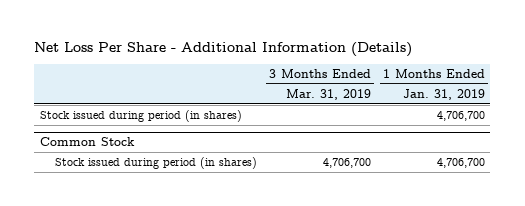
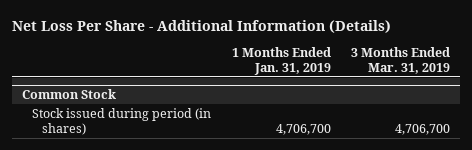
[39,110,242,123] Stock issued during period (in shares) -> none

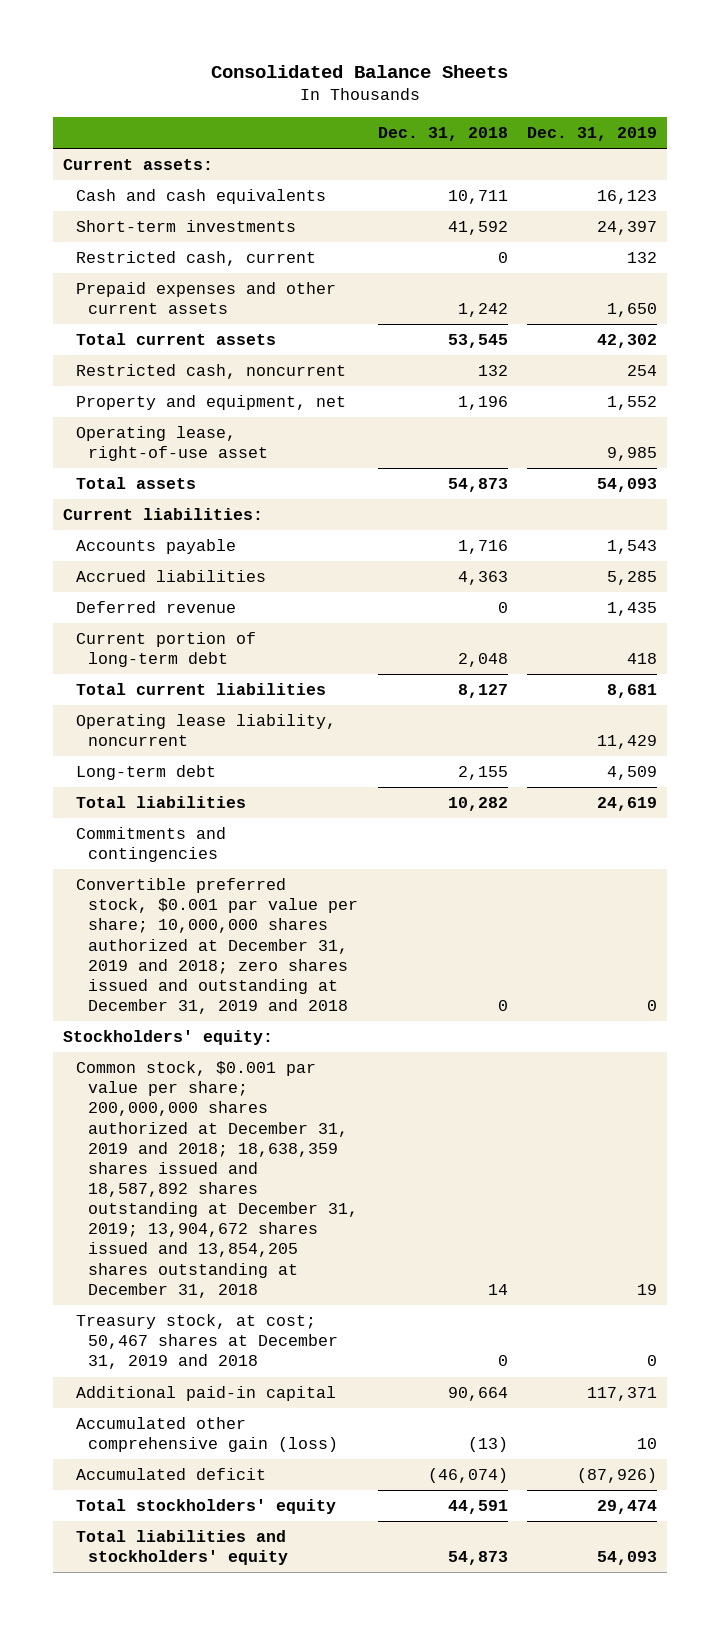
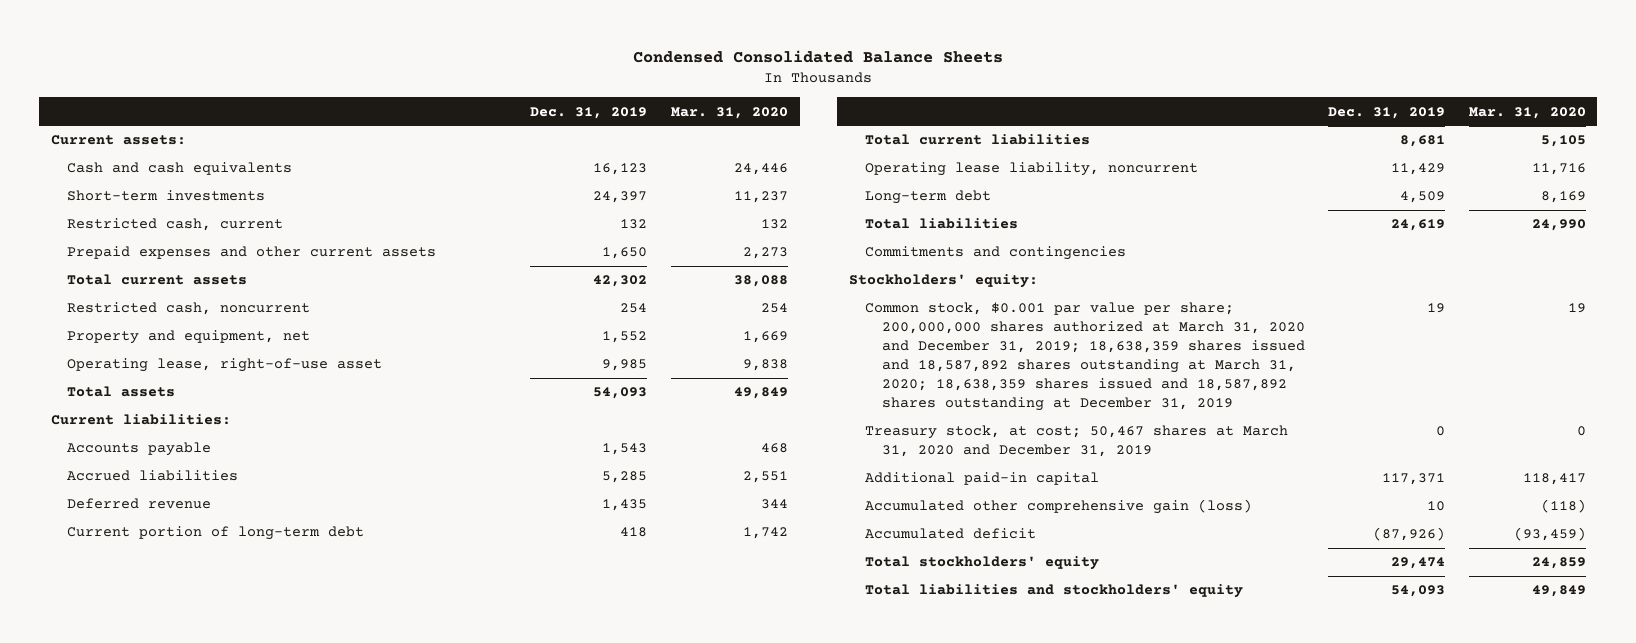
[210,65,508,79] Consolidated Balance Sheets -> [633,50,1004,64] Condensed Consolidated Balance Sheets
[377,126,508,141] Dec. 31, 2018 -> none
none -> [670,106,788,119] Mar. 31, 2020
[75,878,359,1015] Convertible preferred stock, $0.001 par value per share; 10,000,000 shares authorized at December 31, 2019 and 2018; zero shares issued and outstanding at December 31, 2019 and 2018 -> none
[75,1061,359,1298] Common stock, $0.001 par value per share; 200,000,000 shares authorized at December 31, 2019 and 2018; 18,638,359 shares issued and 18,587,892 shares outstanding at December 31, 2019; 13,904,672 shares issued and 13,854,205 shares outstanding at December 31, 2018 -> [865,302,1305,412] Common stock, $0.001 par value per share; 200,000,000 shares authorized at March 31, 2020 and December 31, 2019; 18,638,359 shares issued and 18,587,892 shares outstanding at March 31, 2020; 18,638,359 shares issued and 18,587,892 shares outstanding at December 31, 2019
[75,1314,339,1370] Treasury stock, at cost; 50,467 shares at December 31, 2019 and 2018 -> [865,425,1289,458] Treasury stock, at cost; 50,467 shares at March 31, 2020 and December 31, 2019

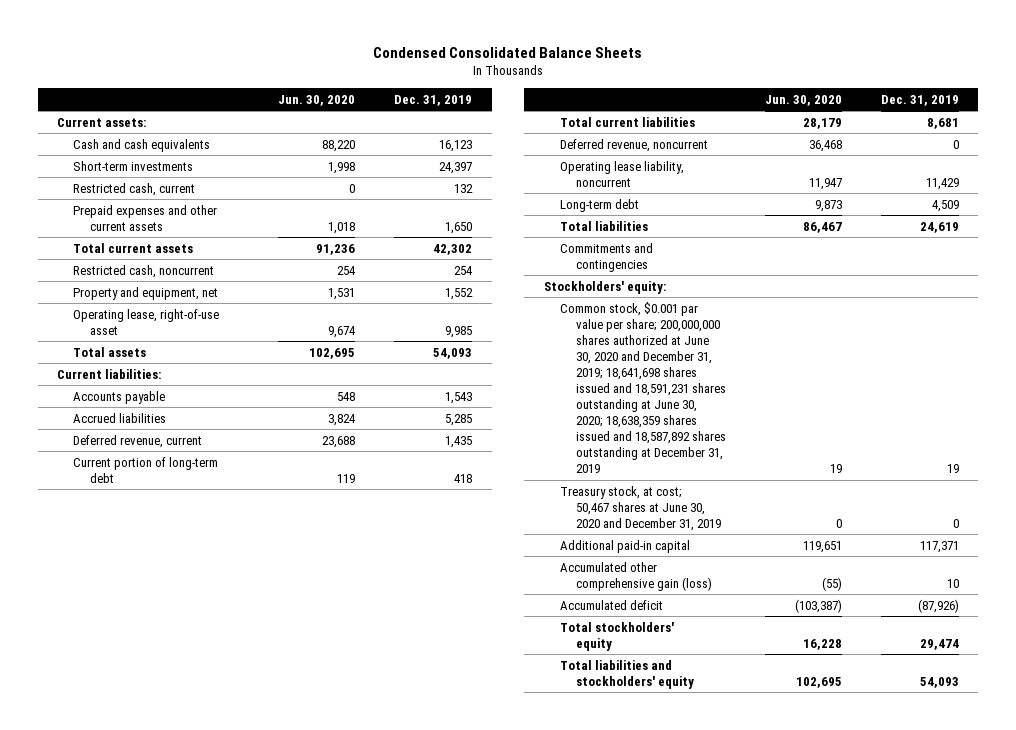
[670,106,788,119] Mar. 31, 2020 -> none
none -> [278,95,356,107] Jun. 30, 2020
[67,498,212,510] Deferred revenue -> [73,434,203,448] Deferred revenue, current
none -> [559,138,708,152] Deferred revenue, noncurrent
[865,302,1305,412] Common stock, $0.001 par value per share; 200,000,000 shares authorized at March 31, 2020 and December 31, 2019; 18,638,359 shares issued and 18,587,892 shares outstanding at March 31, 2020; 18,638,359 shares issued and 18,587,892 shares outstanding at December 31, 2019 -> [559,301,726,474] Common stock, $0.001 par value per share; 200,000,000 shares authorized at June 30, 2020 and December 31, 2019; 18,641,698 shares issued and 18,591,231 shares outstanding at June 30, 2020; 18,638,359 shares issued and 18,587,892 shares outstanding at December 31, 2019
[865,425,1289,458] Treasury stock, at cost; 50,467 shares at March 31, 2020 and December 31, 2019 -> [559,485,721,531] Treasury stock, at cost; 50,467 shares at June 30, 2020 and December 31, 2019

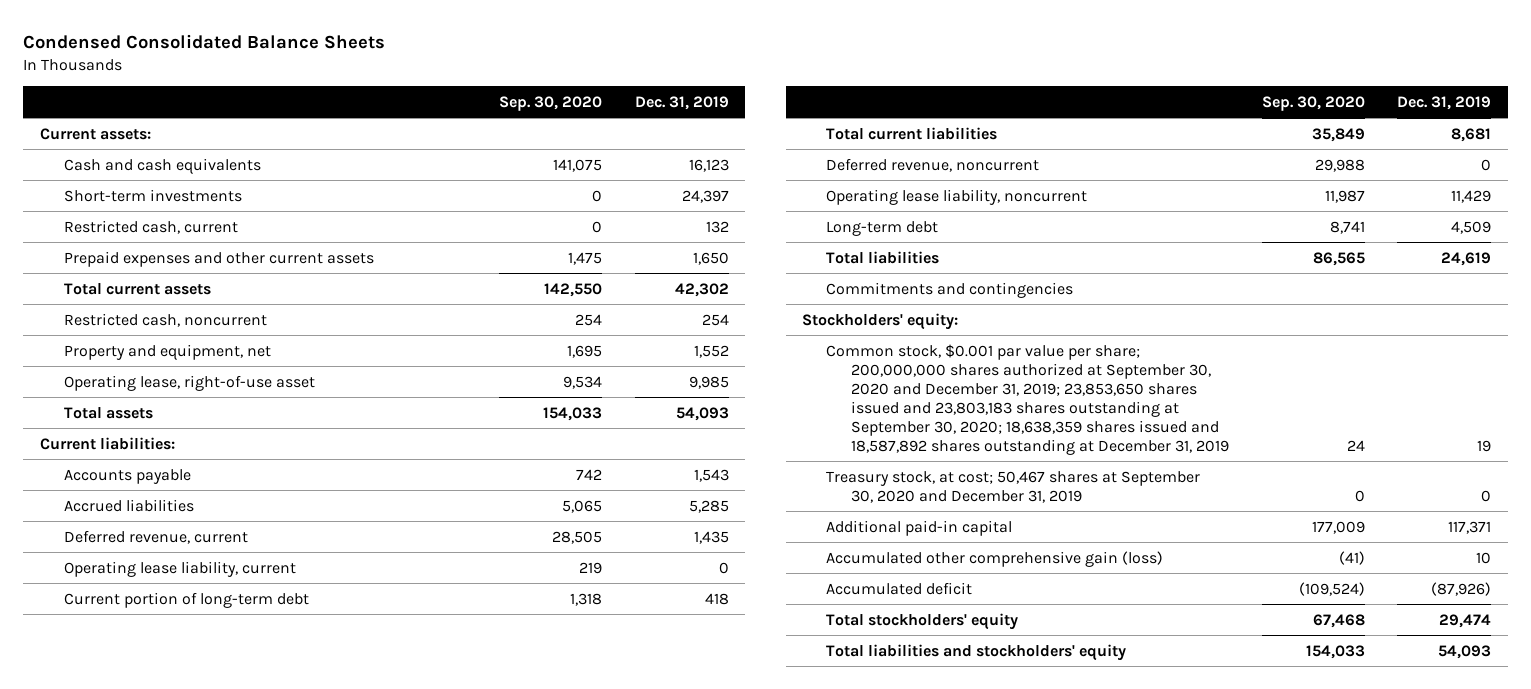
[278,95,356,107] Jun. 30, 2020 -> none
none -> [499,95,603,111] Sep. 30, 2020
none -> [64,560,297,577] Operating lease liability, current
[559,301,726,474] Common stock, $0.001 par value per share; 200,000,000 shares authorized at June 30, 2020 and December 31, 2019; 18,641,698 shares issued and 18,591,231 shares outstanding at June 30, 2020; 18,638,359 shares issued and 18,587,892 shares outstanding at December 31, 2019 -> [826,343,1229,455] Common stock, $0.001 par value per share; 200,000,000 shares authorized at September 30, 2020 and December 31, 2019; 23,853,650 shares issued and 23,803,183 shares outstanding at September 30, 2020; 18,638,359 shares issued and 18,587,892 shares outstanding at December 31, 2019
[559,485,721,531] Treasury stock, at cost; 50,467 shares at June 30, 2020 and December 31, 2019 -> [826,470,1201,503] Treasury stock, at cost; 50,467 shares at September 30, 2020 and December 31, 2019

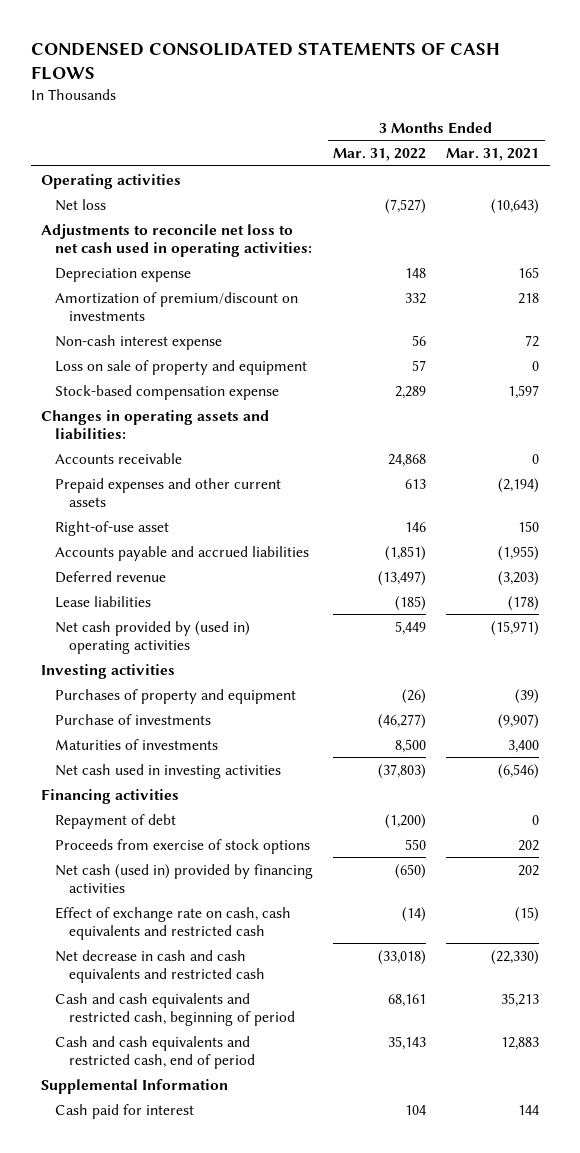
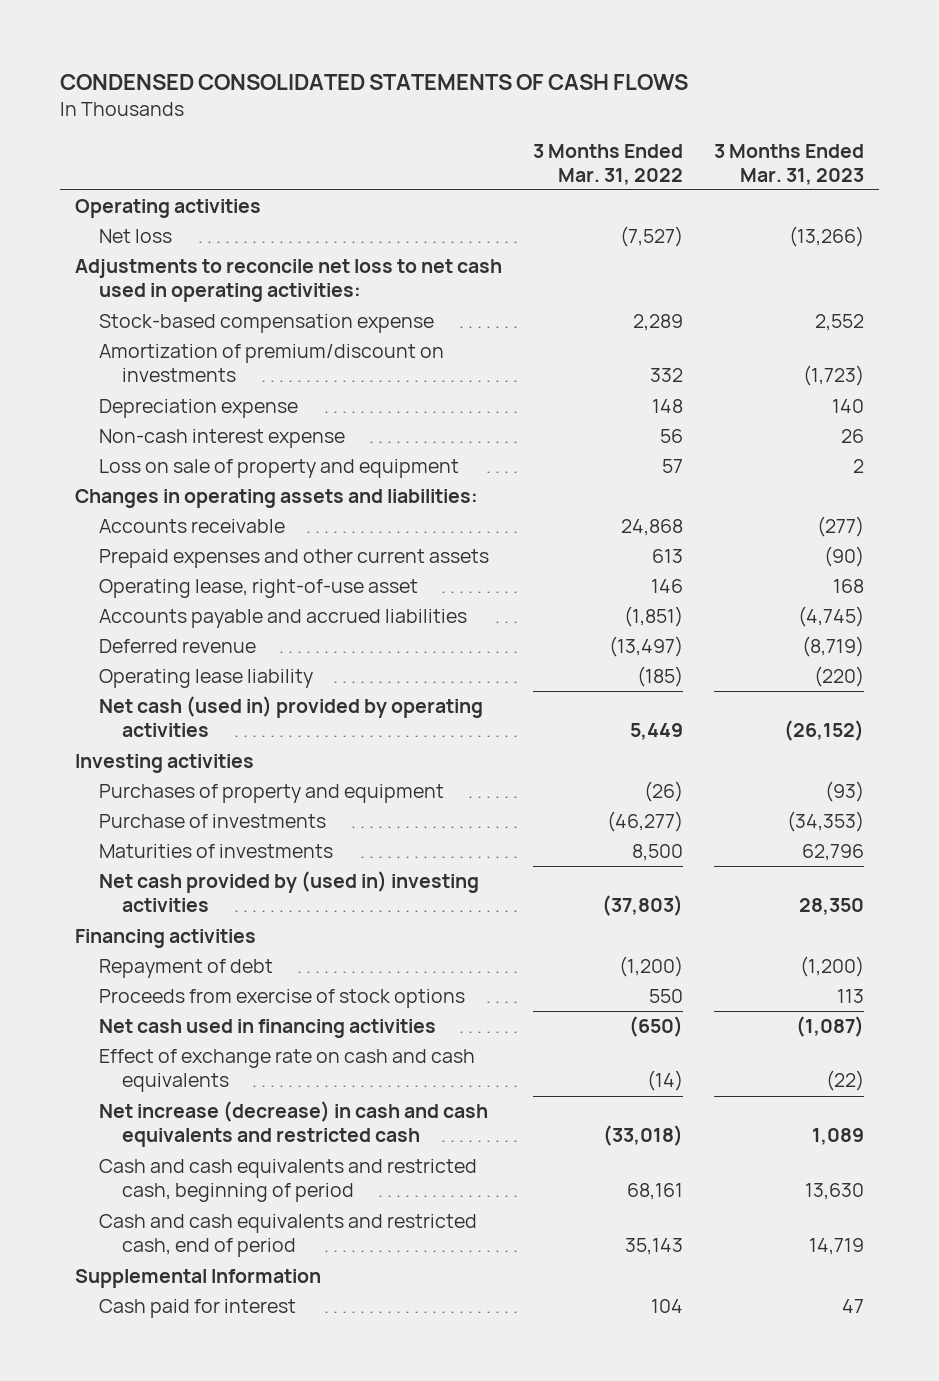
[446,148,540,162] Mar. 31, 2021 -> none
none -> [713,143,864,185] 3 Months Ended Mar. 31, 2023
[55,384,280,400] Stock-based compensation expense -> [98,314,434,334] Stock-based compensation expense
[55,267,192,282] Depreciation expense -> [98,399,298,419] Depreciation expense
[55,520,170,536] Right-of-use asset -> [98,579,418,599] Operating lease, right-of-use asset
[55,595,152,608] Lease liabilities -> [98,669,313,689] Operating lease liability
[55,620,251,654] Net cash provided by (used in) operating activities -> [98,696,483,738] Net cash (used in) provided by operating activities
[55,763,282,779] Net cash used in investing activities -> [98,871,479,913] Net cash provided by (used in) investing activities
[55,863,314,893] Net cash (used in) provided by financing activities -> [98,1019,436,1039] Net cash used in financing activities
[55,906,292,940] Effect of exchange rate on cash, cash equivalents and restricted cash -> [98,1049,475,1093] Effect of exchange rate on cash and cash equivalents
[55,949,266,983] Net decrease in cash and cash equivalents and restricted cash -> [98,1101,488,1148] Net increase (decrease) in cash and cash equivalents and restricted cash

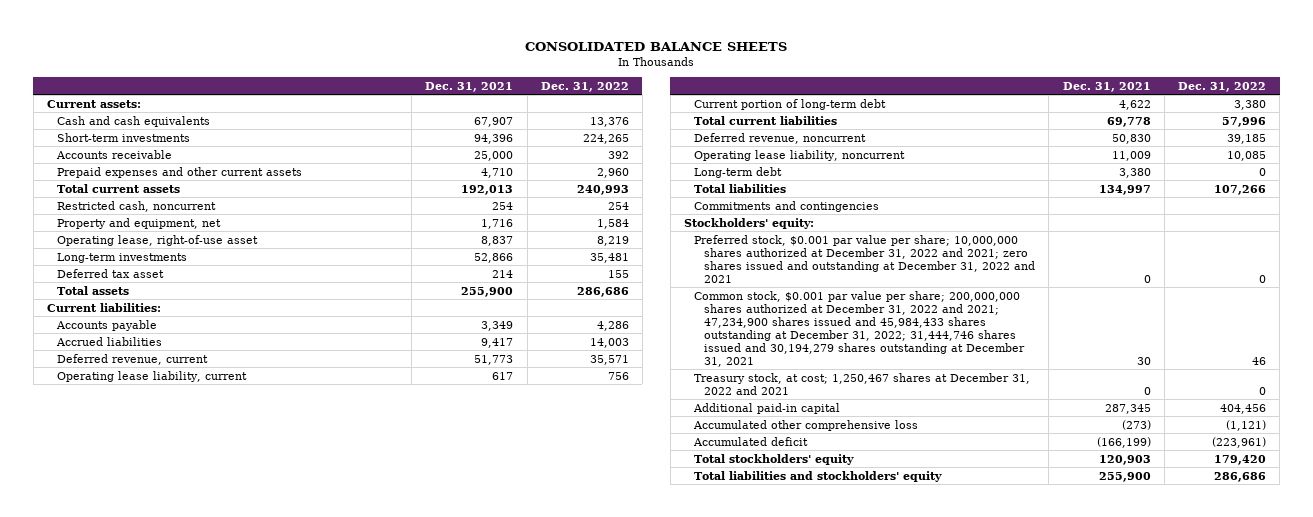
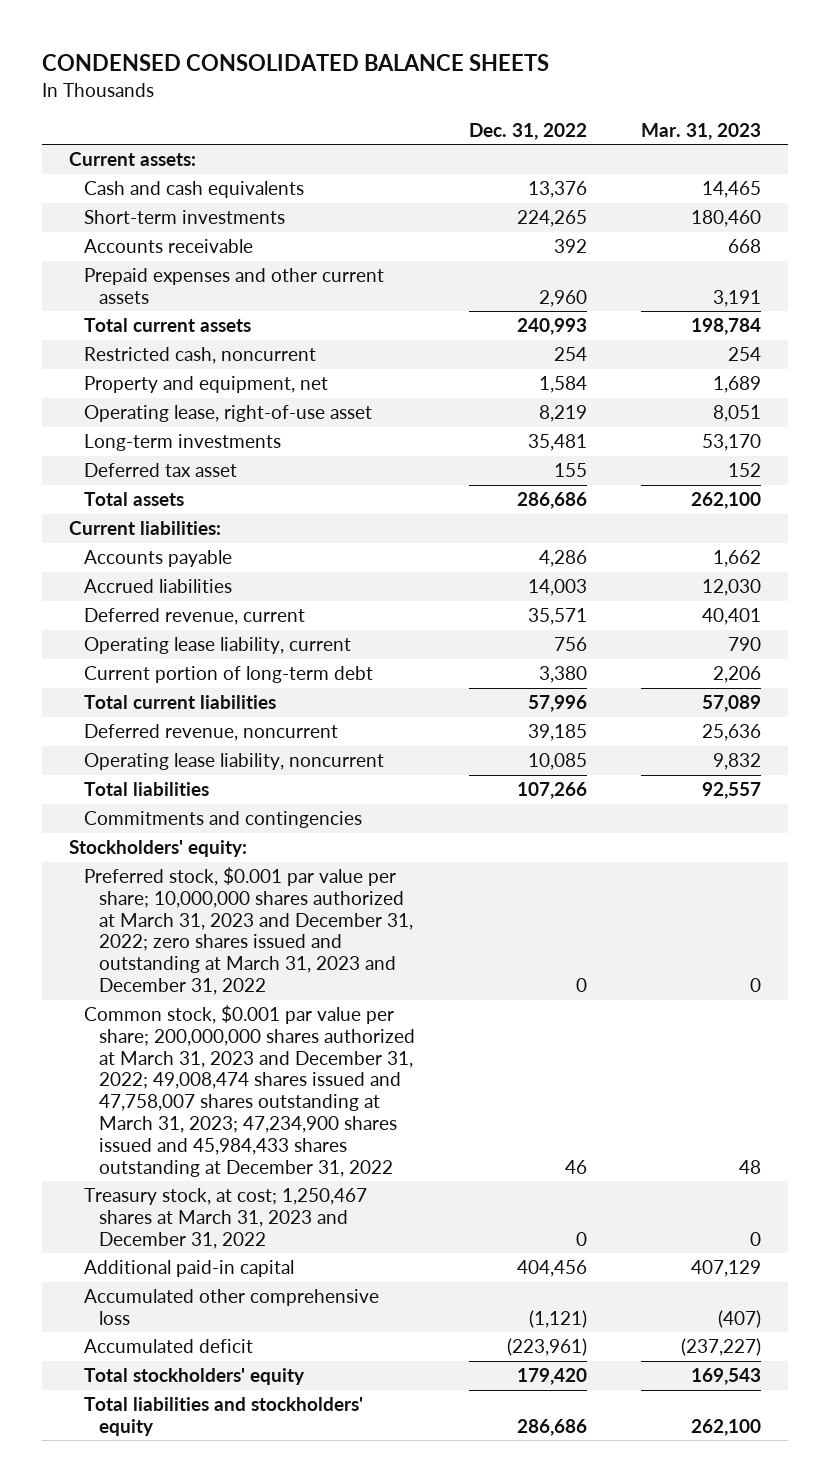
[525,41,788,51] CONSOLIDATED BALANCE SHEETS -> [42,54,550,72] CONDENSED CONSOLIDATED BALANCE SHEETS
[425,81,514,92] Dec. 31, 2021 -> none
none -> [641,122,762,140] Mar. 31, 2023
[694,166,783,178] Long-term debt -> none
[694,234,1036,283] Preferred stock, $0.001 par value per share; 10,000,000 shares authorized at December 31, 2022 and 2021; zero shares issued and outstanding at December 31, 2022 and 2021 -> [84,867,414,996] Preferred stock, $0.001 par value per share; 10,000,000 shares authorized at March 31, 2023 and December 31, 2022; zero shares issued and outstanding at March 31, 2023 and December 31, 2022
[694,290,1026,367] Common stock, $0.001 par value per share; 200,000,000 shares authorized at December 31, 2022 and 2021; 47,234,900 shares issued and 45,984,433 shares outstanding at December 31, 2022; 31,444,746 shares issued and 30,194,279 shares outstanding at December 31, 2021 -> [84,1005,416,1177] Common stock, $0.001 par value per share; 200,000,000 shares authorized at March 31, 2023 and December 31, 2022; 49,008,474 shares issued and 47,758,007 shares outstanding at March 31, 2023; 47,234,900 shares issued and 45,984,433 shares outstanding at December 31, 2022
[694,372,1031,395] Treasury stock, at cost; 1,250,467 shares at December 31, 2022 and 2021 -> [84,1188,368,1249] Treasury stock, at cost; 1,250,467 shares at March 31, 2023 and December 31, 2022

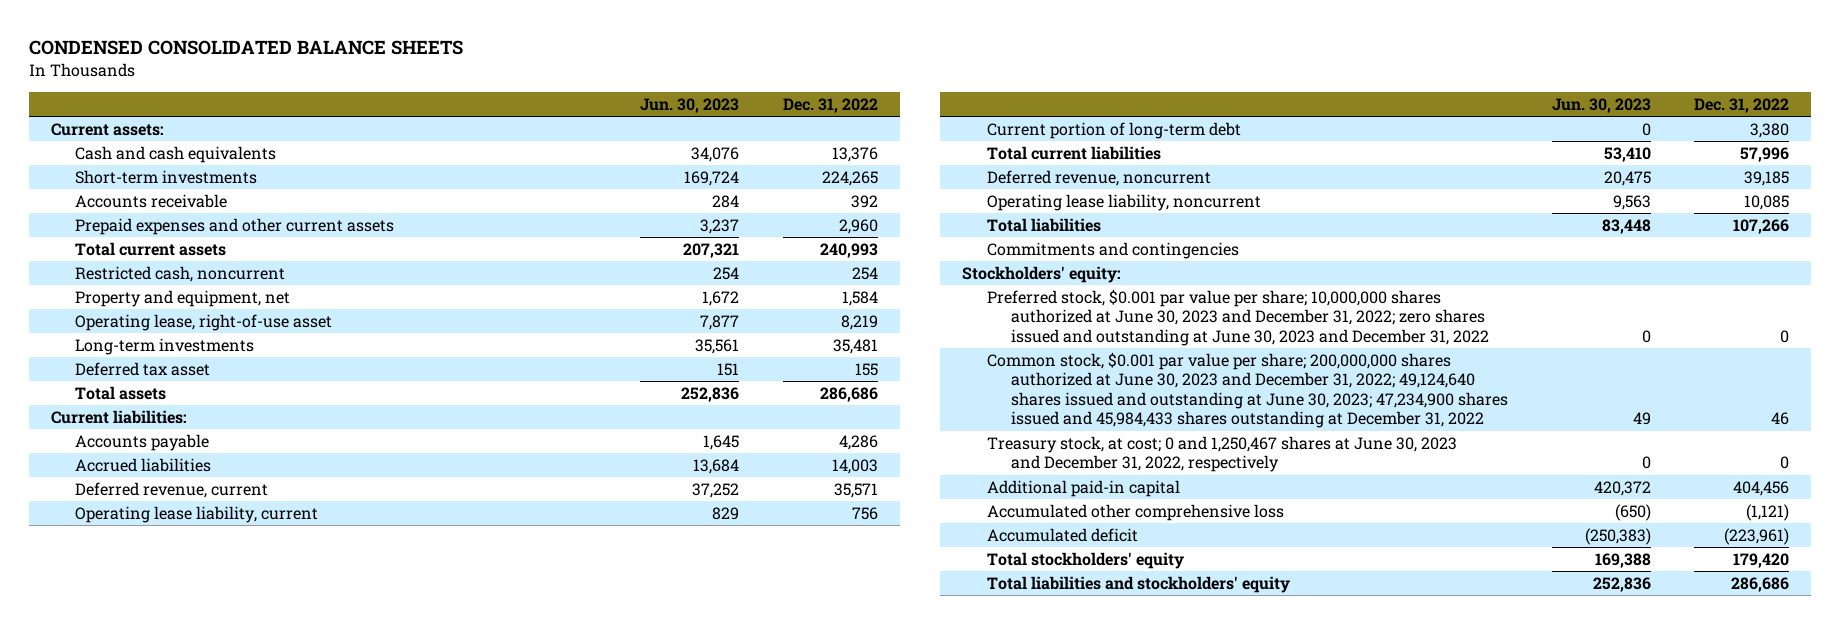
[641,122,762,140] Mar. 31, 2023 -> none
none -> [640,97,740,113] Jun. 30, 2023
[84,867,414,996] Preferred stock, $0.001 par value per share; 10,000,000 shares authorized at March 31, 2023 and December 31, 2022; zero shares issued and outstanding at March 31, 2023 and December 31, 2022 -> [986,288,1489,346] Preferred stock, $0.001 par value per share; 10,000,000 shares authorized at June 30, 2023 and December 31, 2022; zero shares issued and outstanding at June 30, 2023 and December 31, 2022
[84,1005,416,1177] Common stock, $0.001 par value per share; 200,000,000 shares authorized at March 31, 2023 and December 31, 2022; 49,008,474 shares issued and 47,758,007 shares outstanding at March 31, 2023; 47,234,900 shares issued and 45,984,433 shares outstanding at December 31, 2022 -> [986,351,1508,429] Common stock, $0.001 par value per share; 200,000,000 shares authorized at June 30, 2023 and December 31, 2022; 49,124,640 shares issued and outstanding at June 30, 2023; 47,234,900 shares issued and 45,984,433 shares outstanding at December 31, 2022
[84,1188,368,1249] Treasury stock, at cost; 1,250,467 shares at March 31, 2023 and December 31, 2022 -> [986,435,1457,473] Treasury stock, at cost; 0 and 1,250,467 shares at June 30, 2023 and December 31, 2022, respectively

